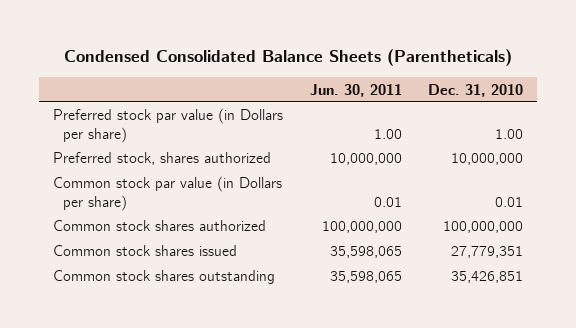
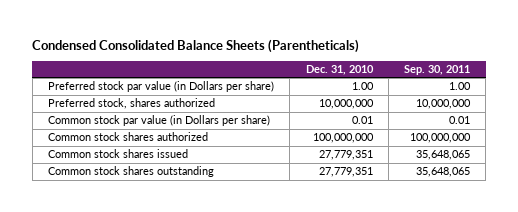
[309,83,402,97] Jun. 30, 2011 -> none
none -> [404,65,471,76] Sep. 30, 2011
[451,271,524,284] 35,426,851 -> [318,167,373,178] 27,779,351

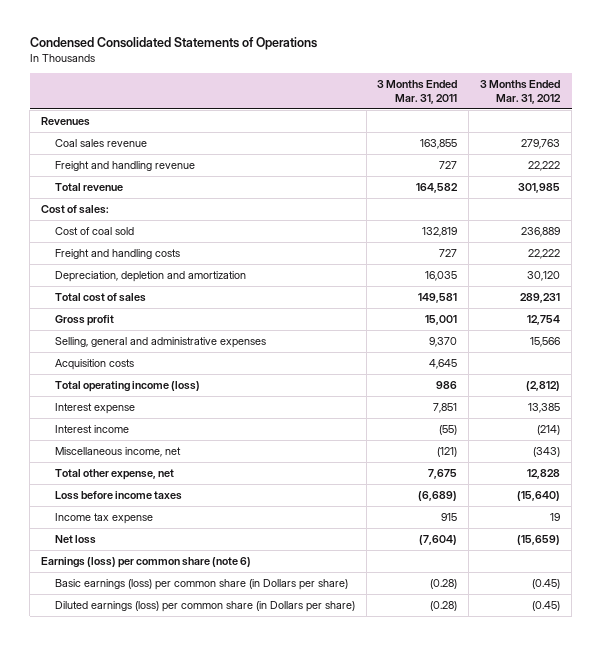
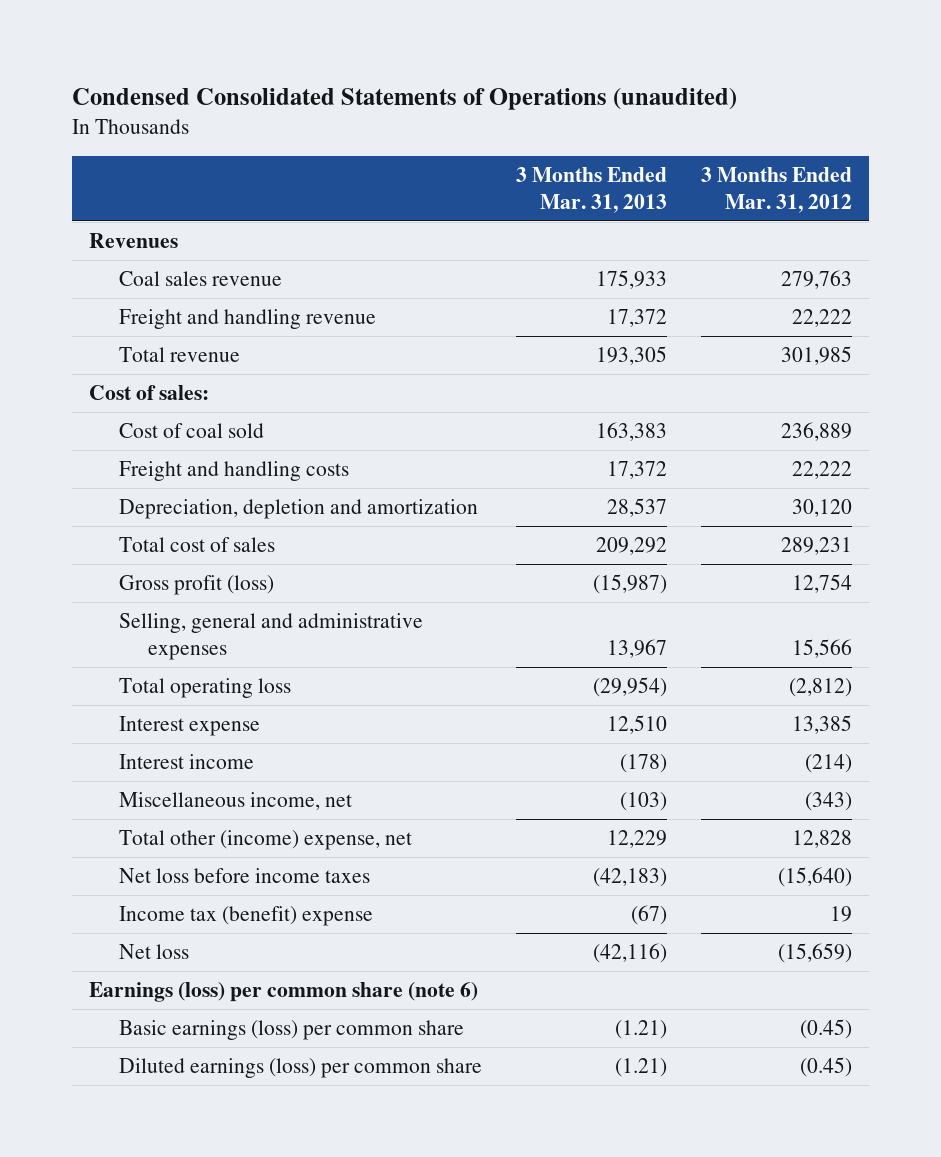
[29,36,317,50] Condensed Consolidated Statements of Operations -> [71,88,737,111] Condensed Consolidated Statements of Operations (unaudited)
[377,79,458,104] 3 Months Ended Mar. 31, 2011 -> none
none -> [515,166,667,213] 3 Months Ended Mar. 31, 2013
[54,314,114,326] Gross profit -> [118,574,274,595] Gross profit (loss)
[54,358,134,370] Acquisition costs -> none
[54,380,200,392] Total operating income (loss) -> [118,677,291,698] Total operating loss
[54,468,174,480] Total other expense, net -> [118,829,412,850] Total other (income) expense, net
[54,490,182,500] Loss before income taxes -> [118,867,370,883] Net loss before income taxes
[54,512,153,524] Income tax expense -> [118,905,373,926] Income tax (benefit) expense
[54,578,348,590] Basic earnings (loss) per common share (in Dollars per share) -> [118,1019,464,1040] Basic earnings (loss) per common share
[54,600,355,612] Diluted earnings (loss) per common share (in Dollars per share) -> [118,1057,482,1078] Diluted earnings (loss) per common share

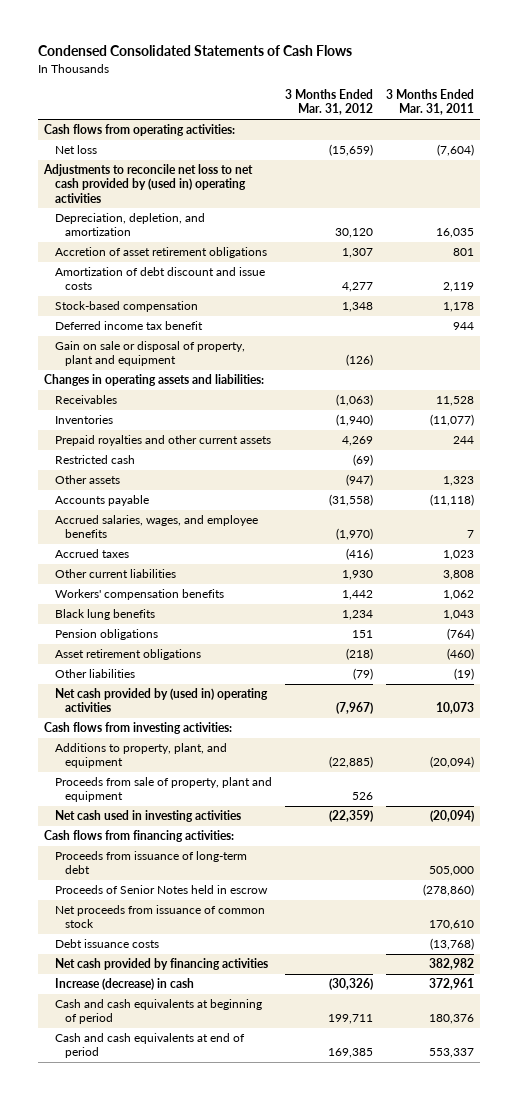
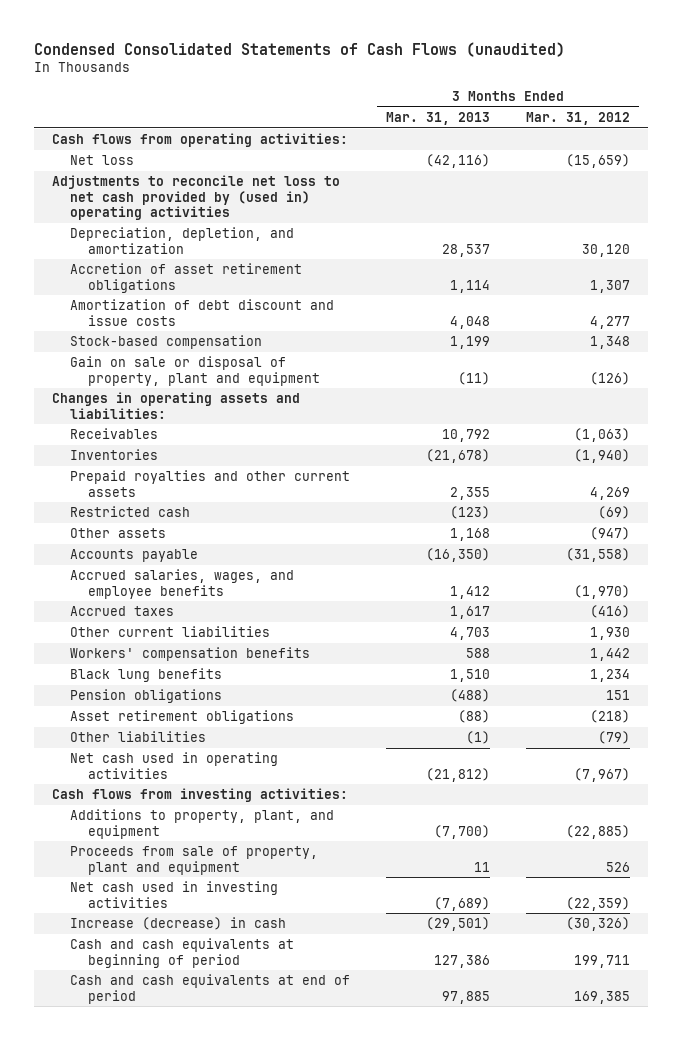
[37,45,352,57] Condensed Consolidated Statements of Cash Flows -> [34,41,566,57] Condensed Consolidated Statements of Cash Flows (unaudited)
[385,89,474,116] 3 Months Ended Mar. 31, 2011 -> none
none -> [386,111,491,125] Mar. 31, 2013
[54,321,203,331] Deferred income tax benefit -> none
[54,688,268,713] Net cash provided by (used in) operating activities -> [70,752,279,779] Net cash used in operating activities
[44,830,235,843] Cash flows from financing activities: -> none
[54,851,247,875] Proceeds from issuance of long-term debt -> none
[54,885,268,895] Proceeds of Senior Notes held in escrow -> none
[54,905,265,929] Net proceeds from issuance of common stock -> none
[54,939,159,949] Debt issuance costs -> none
[54,958,268,971] Net cash provided by financing activities -> none

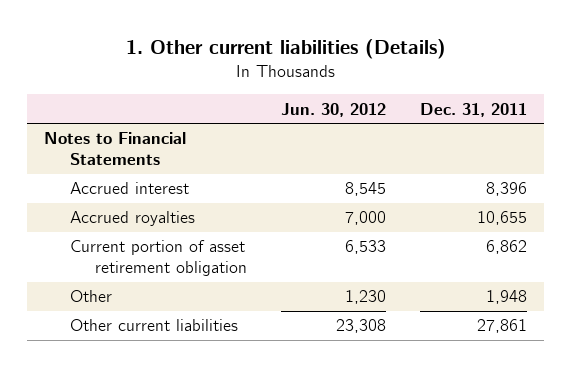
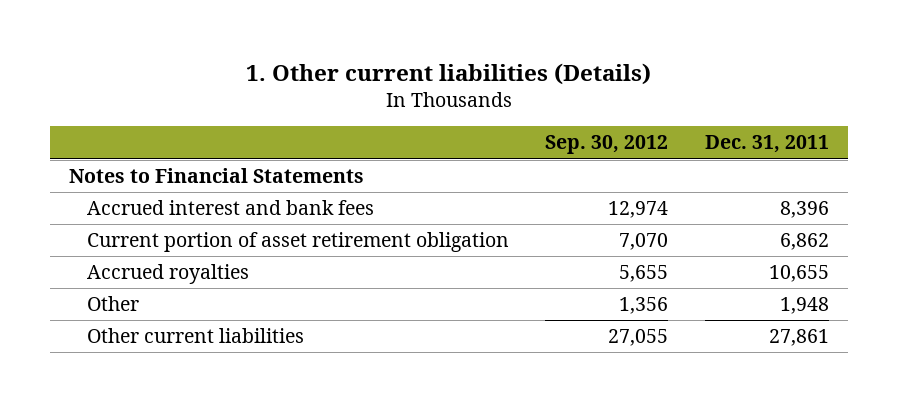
[280,102,386,117] Jun. 30, 2012 -> none
none -> [545,135,669,155] Sep. 30, 2012
[69,182,189,195] Accrued interest -> [86,200,374,216] Accrued interest and bank fees
[69,211,195,227] Accrued royalties -> [86,264,249,285] Accrued royalties

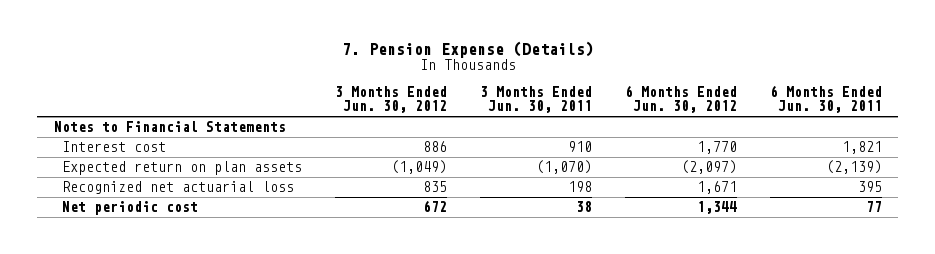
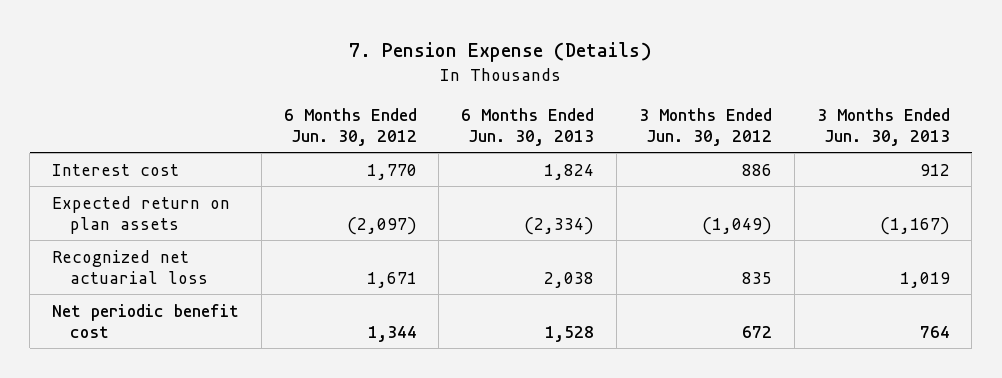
[479,85,592,114] 3 Months Ended Jun. 30, 2011 -> none
[769,84,882,114] 6 Months Ended Jun. 30, 2011 -> none
none -> [461,107,595,146] 6 Months Ended Jun. 30, 2013
none -> [816,107,950,146] 3 Months Ended Jun. 30, 2013
[53,121,286,133] Notes to Financial Statements -> none
[62,201,199,216] Net periodic cost -> [51,303,239,338] Net periodic benefit cost

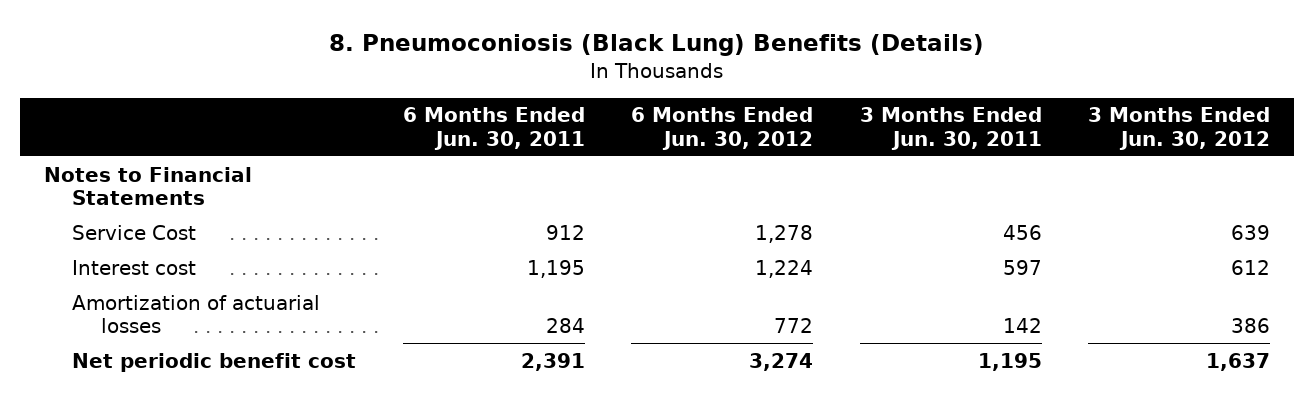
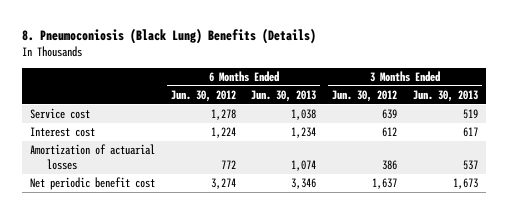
[402,107,585,150] 6 Months Ended Jun. 30, 2011 -> none
[859,107,1042,150] 3 Months Ended Jun. 30, 2011 -> none
none -> [251,90,317,103] Jun. 30, 2013
none -> [412,90,478,103] Jun. 30, 2013
[43,166,252,206] Notes to Financial Statements -> none
[72,224,197,240] Service Cost -> [29,108,90,120] Service cost

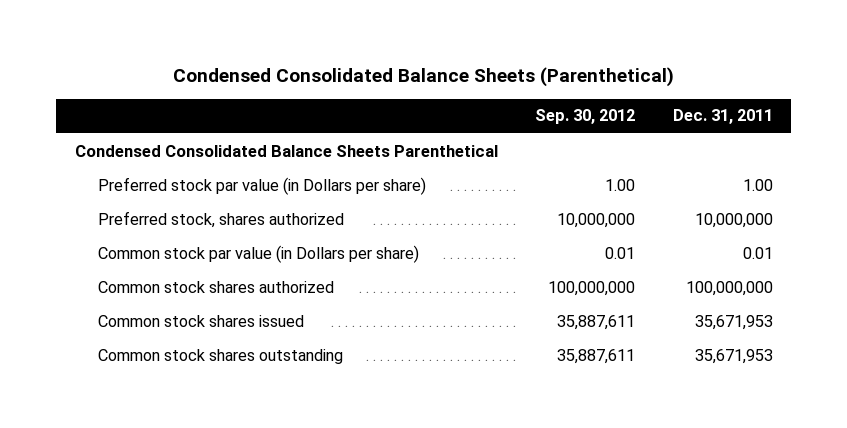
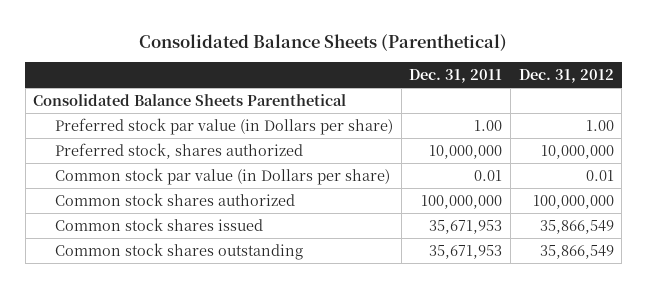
[172,66,674,87] Condensed Consolidated Balance Sheets (Parenthetical) -> [139,33,508,51] Consolidated Balance Sheets (Parenthetical)
[535,109,636,125] Sep. 30, 2012 -> none
none -> [518,69,614,84] Dec. 31, 2012
[74,144,498,157] Condensed Consolidated Balance Sheets Parenthetical -> [33,93,347,106] Consolidated Balance Sheets Parenthetical

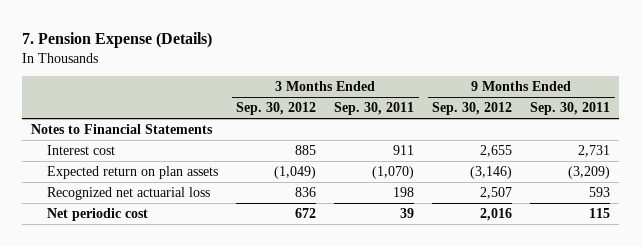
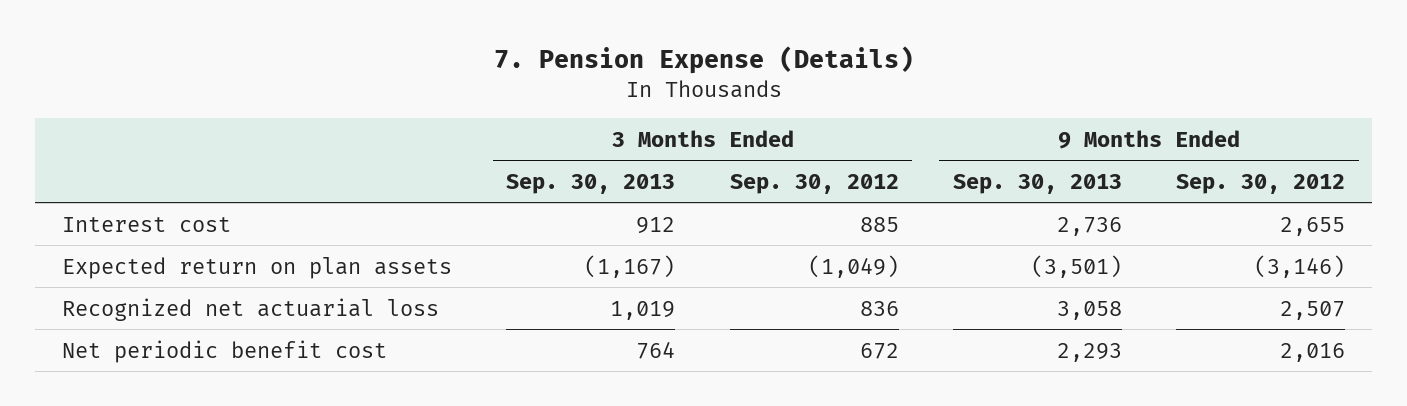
[334,102,415,116] Sep. 30, 2011 -> none
[530,102,611,116] Sep. 30, 2011 -> none
none -> [506,173,676,194] Sep. 30, 2013
none -> [952,173,1122,194] Sep. 30, 2013
[31,123,214,134] Notes to Financial Statements -> none
[47,207,149,221] Net periodic cost -> [62,339,388,363] Net periodic benefit cost

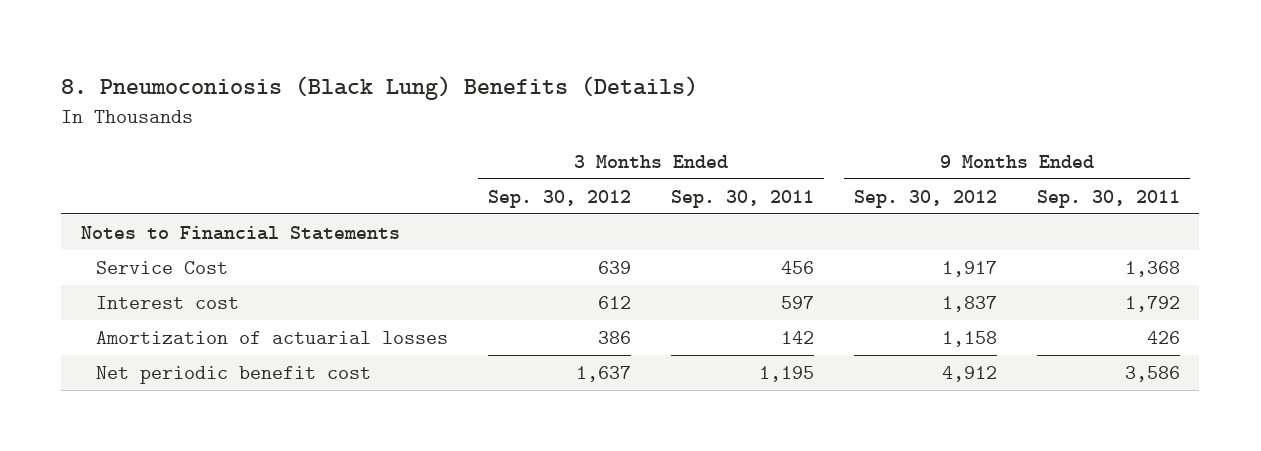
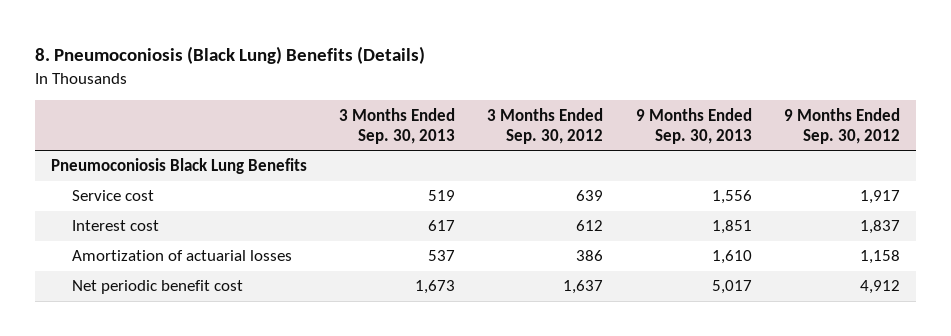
[670,189,814,208] Sep. 30, 2011 -> none
[1036,189,1180,208] Sep. 30, 2011 -> none
none -> [339,107,456,144] 3 Months Ended Sep. 30, 2013
none -> [635,107,752,144] 9 Months Ended Sep. 30, 2013
[81,226,401,241] Notes to Financial Statements -> none
none -> [51,158,308,175] Pneumoconiosis Black Lung Benefits
[96,261,229,275] Service Cost -> [71,190,154,202] Service cost

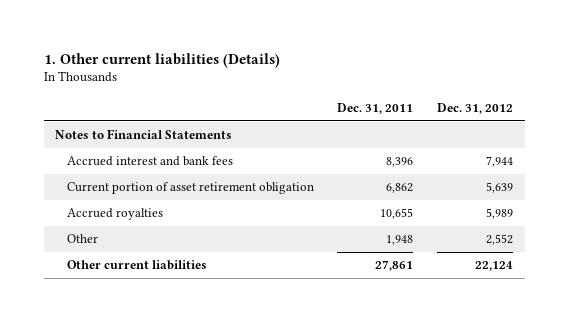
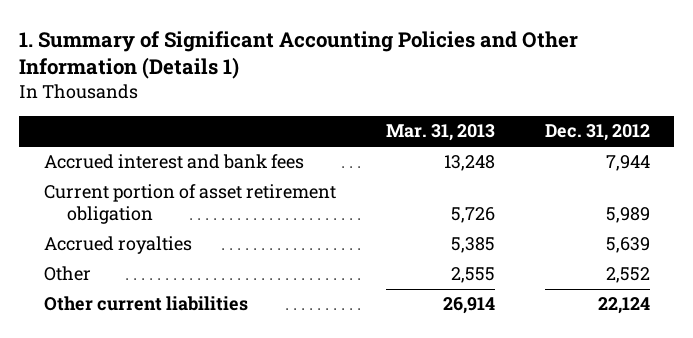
[43,52,280,68] 1. Other current liabilities (Details) -> [19,30,579,80] 1. Summary of Significant Accounting Policies and Other Information (Details 1)
[337,102,414,114] Dec. 31, 2011 -> none
none -> [385,124,495,142] Mar. 31, 2013
[55,129,233,140] Notes to Financial Statements -> none
[485,182,513,194] 5,639 -> [605,207,650,224] 5,989
[485,208,513,220] 5,989 -> [605,237,650,254] 5,639

